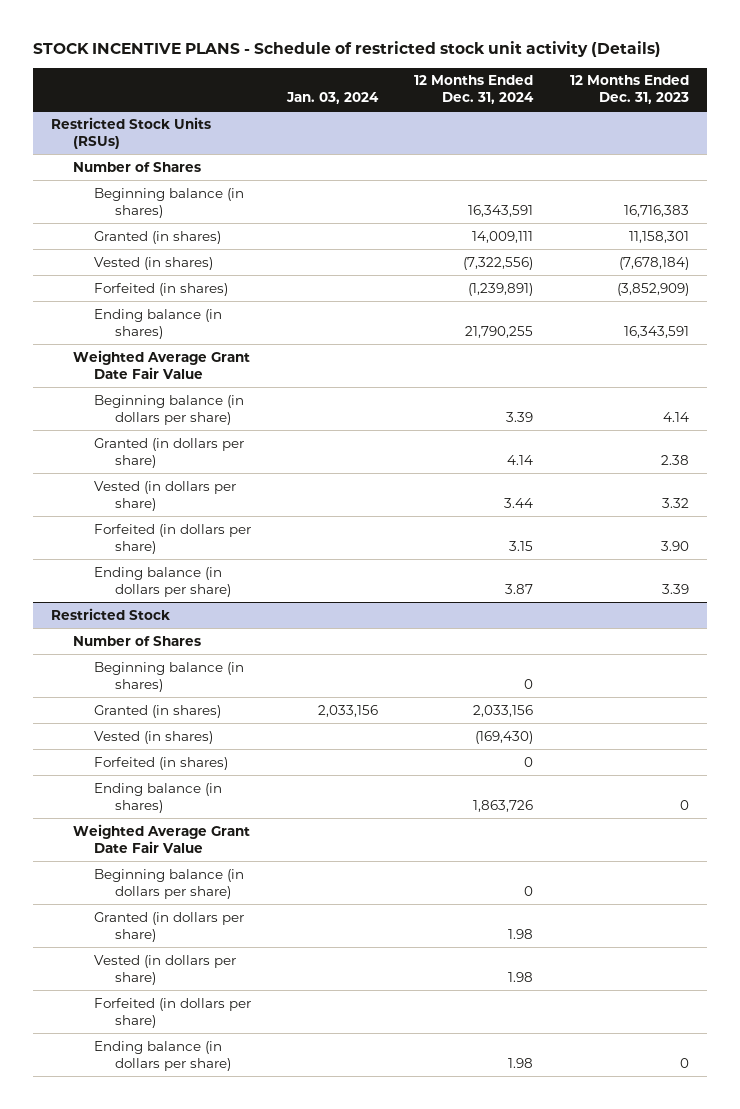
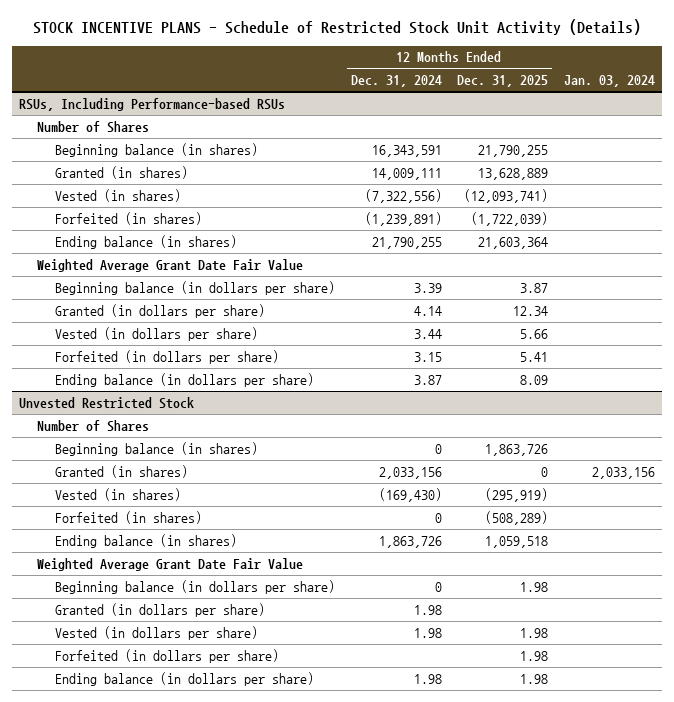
[33,41,662,58] STOCK INCENTIVE PLANS - Schedule of restricted stock unit activity (Details) -> [32,19,641,36] STOCK INCENTIVE PLANS - Schedule of Restricted Stock Unit Activity (Details)
[569,75,689,105] 12 Months Ended Dec. 31, 2023 -> none
none -> [457,74,549,87] Dec. 31, 2025
[51,116,212,149] Restricted Stock Units (RSUs) -> none
none -> [19,97,286,111] RSUs, Including Performance-based RSUs
[51,607,171,620] Restricted Stock -> [19,396,195,409] Unvested Restricted Stock

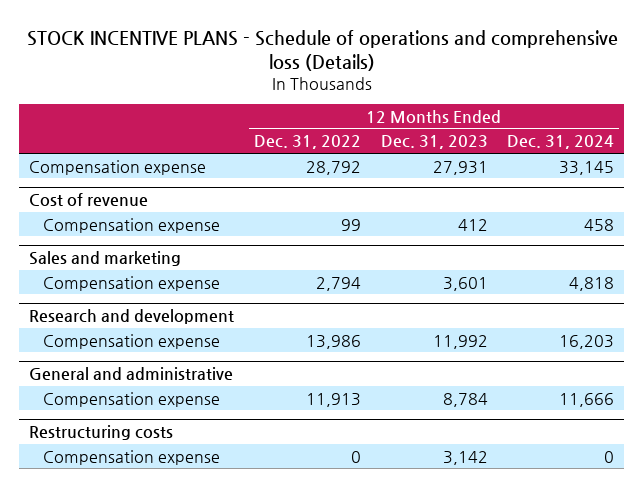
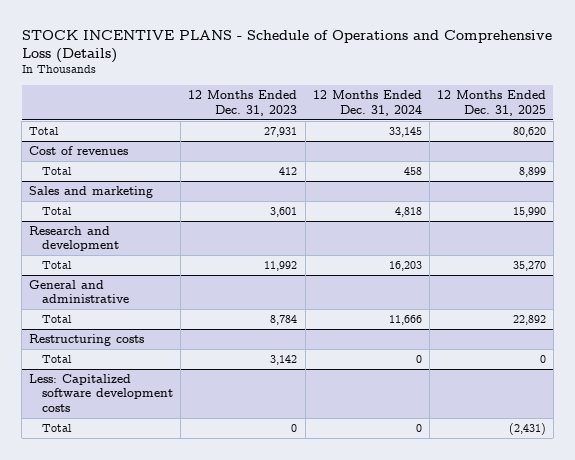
[26,29,618,71] STOCK INCENTIVE PLANS - Schedule of operations and comprehensive loss (Details) -> [21,29,552,63] STOCK INCENTIVE PLANS - Schedule of Operations and Comprehensive Loss (Details)
[254,135,362,150] Dec. 31, 2022 -> none
none -> [436,90,546,116] 12 Months Ended Dec. 31, 2025
[29,159,207,175] Compensation expense -> [29,127,60,136] Total
[29,193,149,207] Cost of revenue -> [29,146,129,156] Cost of revenues
[42,217,220,233] Compensation expense -> [42,167,73,176] Total
[42,275,220,291] Compensation expense -> [42,207,73,216] Total
[42,333,220,349] Compensation expense -> [42,261,73,270] Total
[42,391,220,407] Compensation expense -> [42,315,73,324] Total
[42,449,220,465] Compensation expense -> [42,355,73,364] Total
none -> [29,374,174,412] Less: Capitalized software development costs
none -> [42,424,73,433] Total

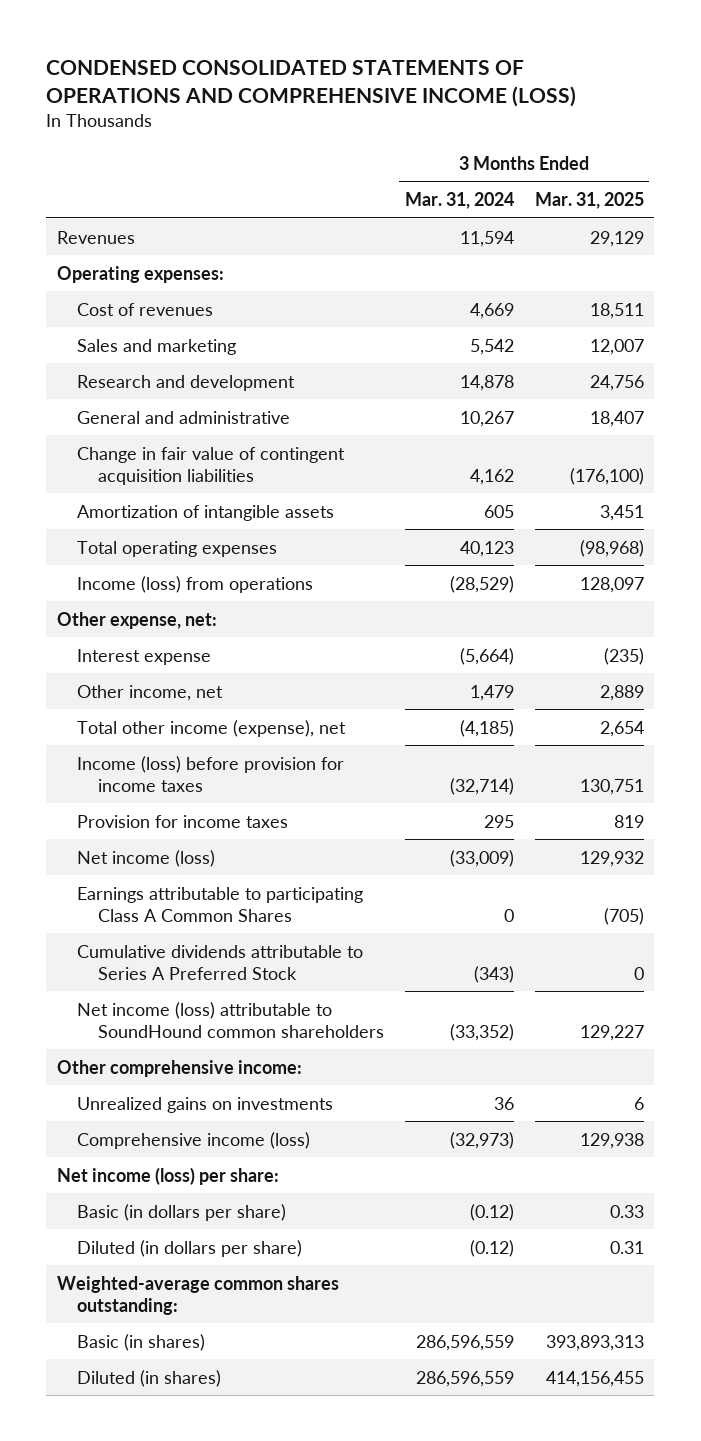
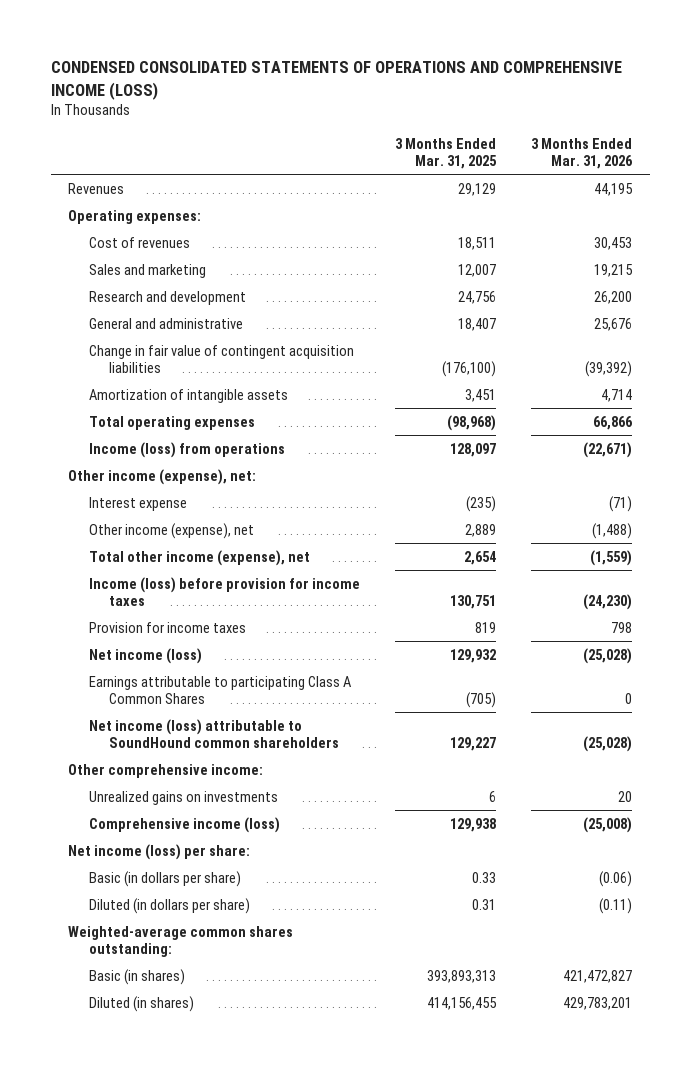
[404,192,514,210] Mar. 31, 2024 -> none
none -> [530,137,633,169] 3 Months Ended Mar. 31, 2026
[56,611,217,629] Other expense, net: -> [68,468,257,485] Other income (expense), net:
[77,684,224,701] Other income, net -> [88,522,254,539] Other income (expense), net
[77,944,364,980] Cumulative dividends attributable to Series A Preferred Stock -> none

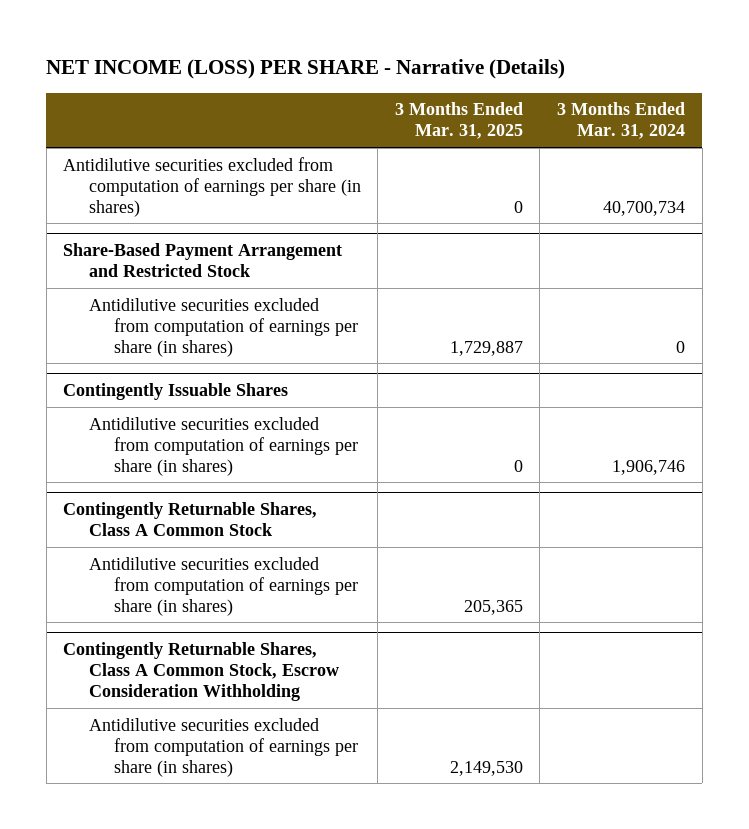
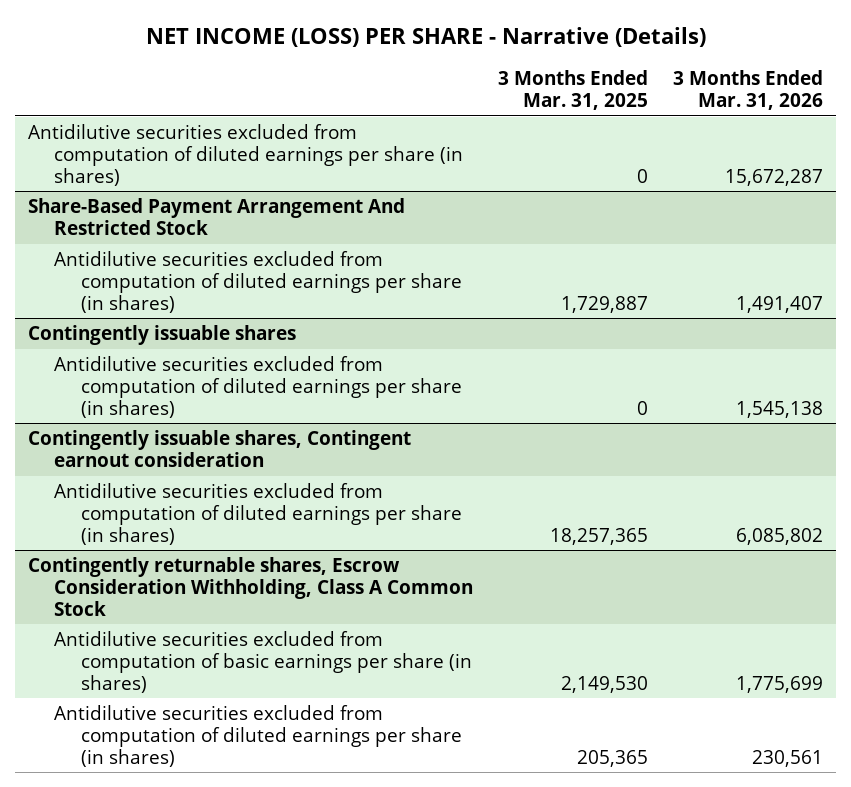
[557,102,686,140] 3 Months Ended Mar. 31, 2024 -> none
none -> [673,70,824,111] 3 Months Ended Mar. 31, 2026
[63,502,318,537] Contingently Returnable Shares, Class A Common Stock -> none
[63,156,361,217] Antidilutive securities excluded from computation of earnings per share (in shares) -> [27,124,464,186] Antidilutive securities excluded from computation of diluted earnings per share (in shares)
[63,243,343,278] Share-Based Payment Arrangement and Restricted Stock -> [27,198,405,235] Share-Based Payment Arrangement And Restricted Stock
[88,297,359,357] Antidilutive securities excluded from computation of earnings per share (in shares) -> [54,251,463,313] Antidilutive securities excluded from computation of diluted earnings per share (in shares)
[63,383,289,401] Contingently Issuable Shares -> [27,325,296,346] Contingently issuable shares
[88,416,359,476] Antidilutive securities excluded from computation of earnings per share (in shares) -> [54,356,463,418] Antidilutive securities excluded from computation of diluted earnings per share (in shares)
none -> [27,430,411,467] Contingently issuable shares, Contingent earnout consideration
[88,556,359,616] Antidilutive securities excluded from computation of earnings per share (in shares) -> [54,483,463,545] Antidilutive securities excluded from computation of diluted earnings per share (in shares)
[463,599,523,615] 205,365 -> [550,527,649,545] 18,257,365
[63,642,339,701] Contingently Returnable Shares, Class A Common Stock, Escrow Consideration Withholding -> [27,557,474,616] Contingently returnable shares, Escrow Consideration Withholding, Class A Common Stock
none -> [54,631,473,693] Antidilutive securities excluded from computation of basic earnings per share (in shares)
[88,717,359,777] Antidilutive securities excluded from computation of earnings per share (in shares) -> [54,705,463,767] Antidilutive securities excluded from computation of diluted earnings per share (in shares)
[449,760,523,776] 2,149,530 -> [577,749,649,767] 205,365

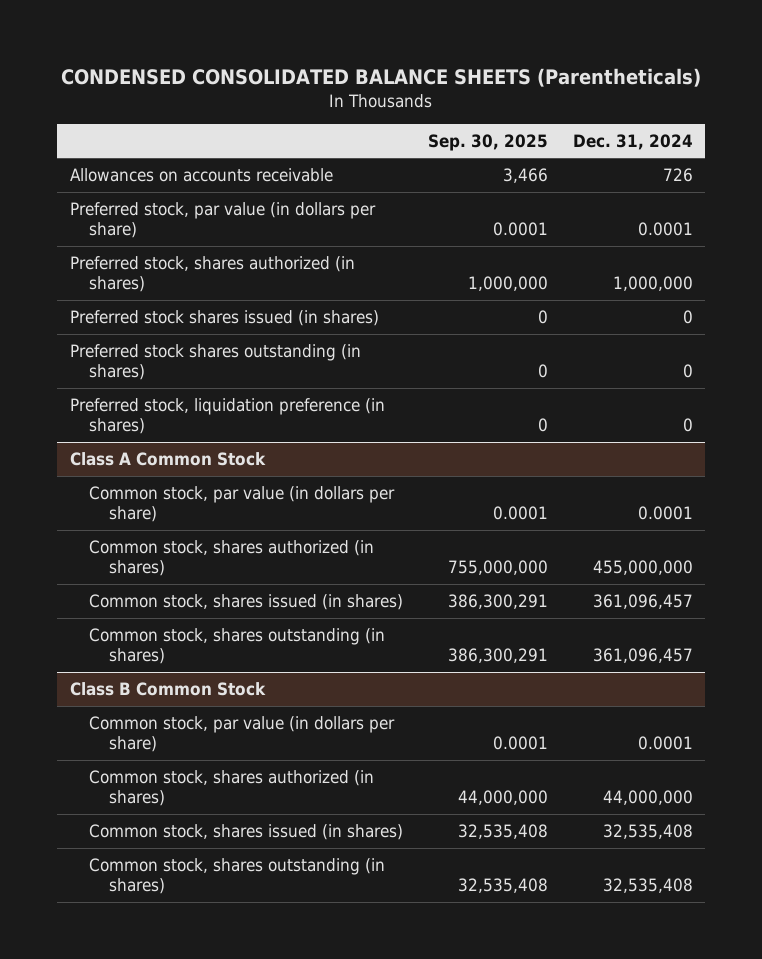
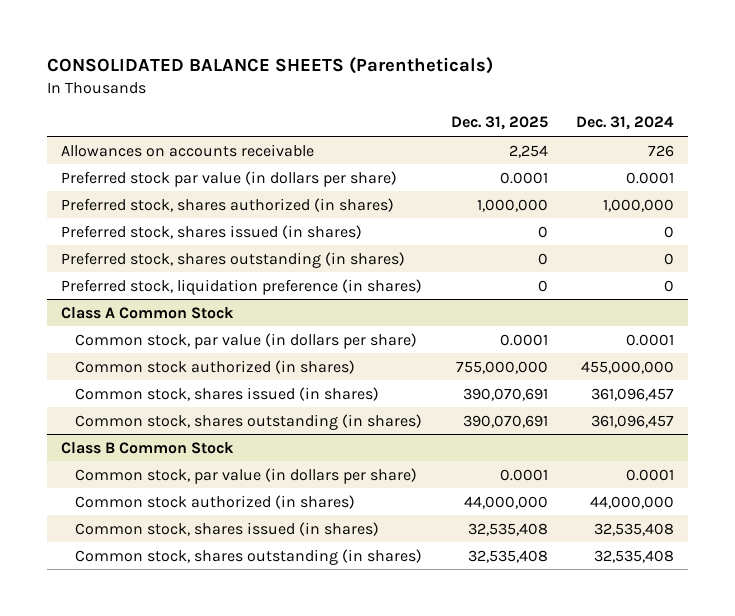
[61,67,702,87] CONDENSED CONSOLIDATED BALANCE SHEETS (Parentheticals) -> [46,57,493,75] CONSOLIDATED BALANCE SHEETS (Parentheticals)
[428,133,549,151] Sep. 30, 2025 -> none
none -> [450,116,548,131] Dec. 31, 2025
[69,201,376,239] Preferred stock, par value (in dollars per share) -> [60,170,397,187] Preferred stock par value (in dollars per share)
[69,309,379,326] Preferred stock shares issued (in shares) -> [60,224,362,239] Preferred stock, shares issued (in shares)
[69,343,361,381] Preferred stock shares outstanding (in shares) -> [60,251,405,268] Preferred stock, shares outstanding (in shares)
[89,539,375,577] Common stock, shares authorized (in shares) -> [74,359,355,374] Common stock authorized (in shares)
[89,769,375,807] Common stock, shares authorized (in shares) -> [74,494,355,509] Common stock authorized (in shares)

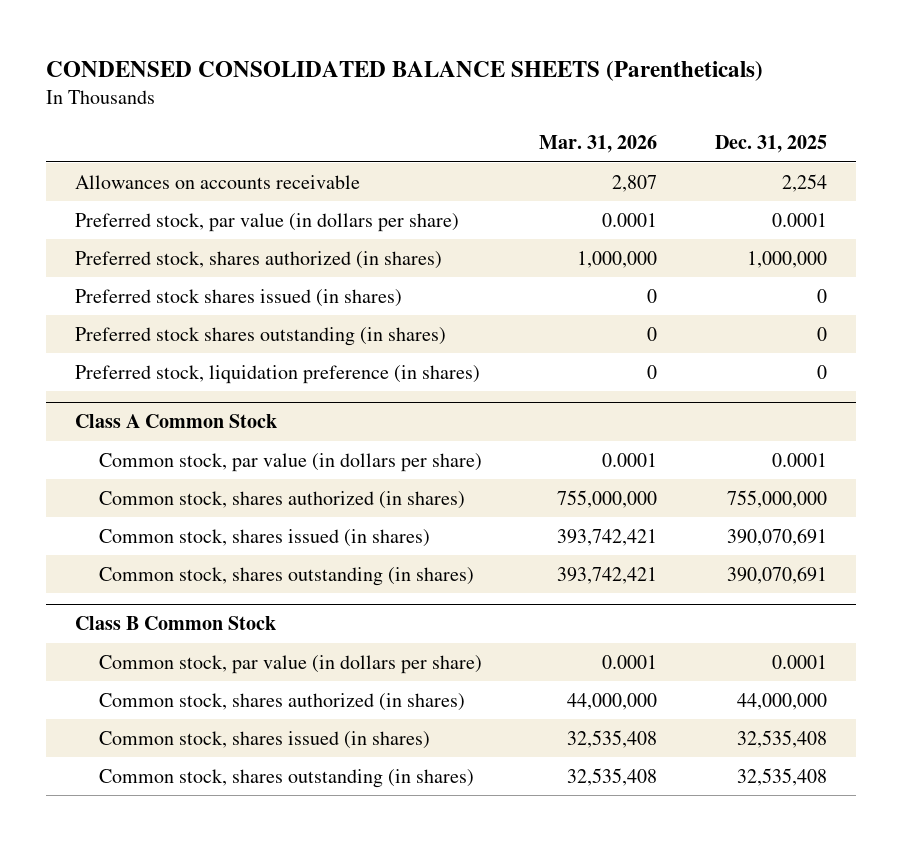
[46,57,493,75] CONSOLIDATED BALANCE SHEETS (Parentheticals) -> [46,60,764,81] CONDENSED CONSOLIDATED BALANCE SHEETS (Parentheticals)
[576,116,675,131] Dec. 31, 2024 -> none
none -> [539,135,658,154] Mar. 31, 2026
[60,170,397,187] Preferred stock par value (in dollars per share) -> [74,212,459,232] Preferred stock, par value (in dollars per share)
[60,224,362,239] Preferred stock, shares issued (in shares) -> [74,288,402,307] Preferred stock shares issued (in shares)
[60,251,405,268] Preferred stock, shares outstanding (in shares) -> [74,326,446,346] Preferred stock shares outstanding (in shares)
[74,359,355,374] Common stock authorized (in shares) -> [98,490,465,509] Common stock, shares authorized (in shares)
[74,494,355,509] Common stock authorized (in shares) -> [98,692,465,711] Common stock, shares authorized (in shares)

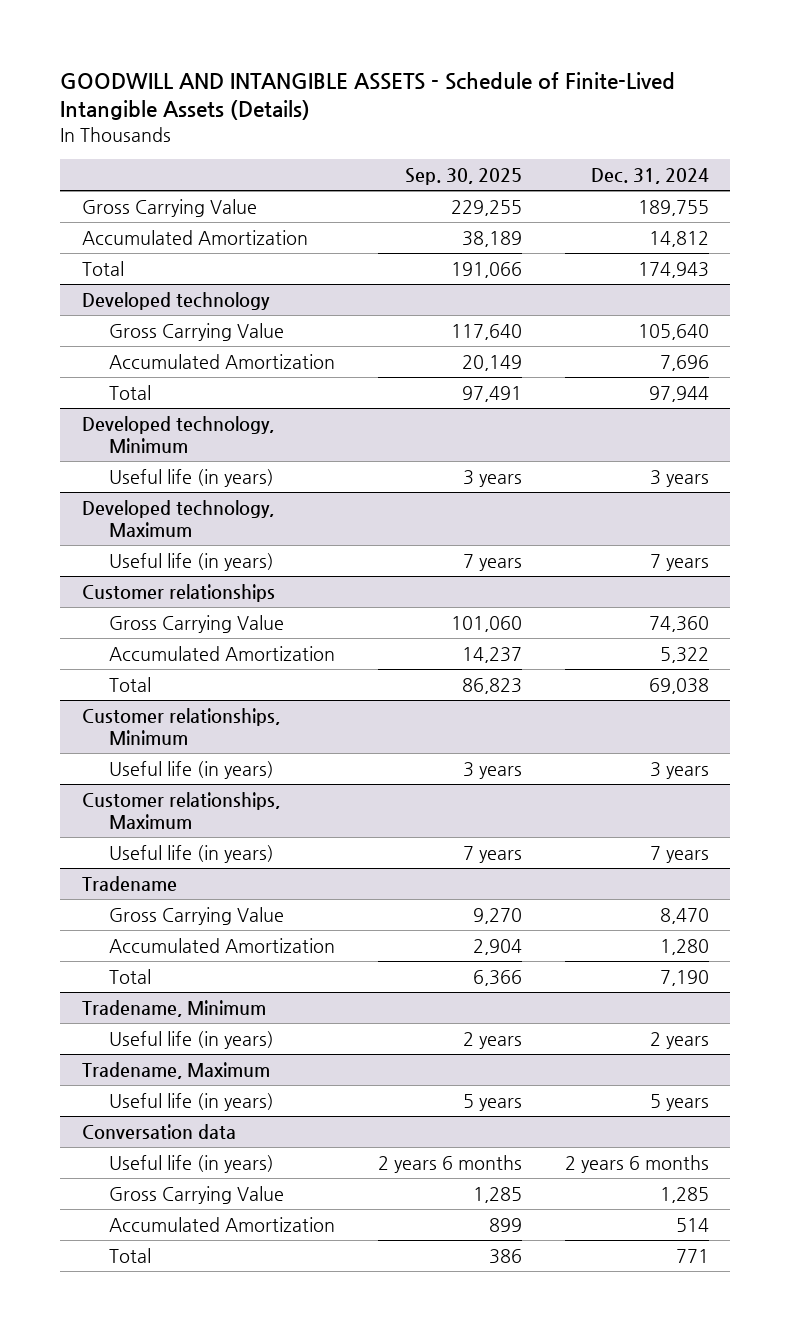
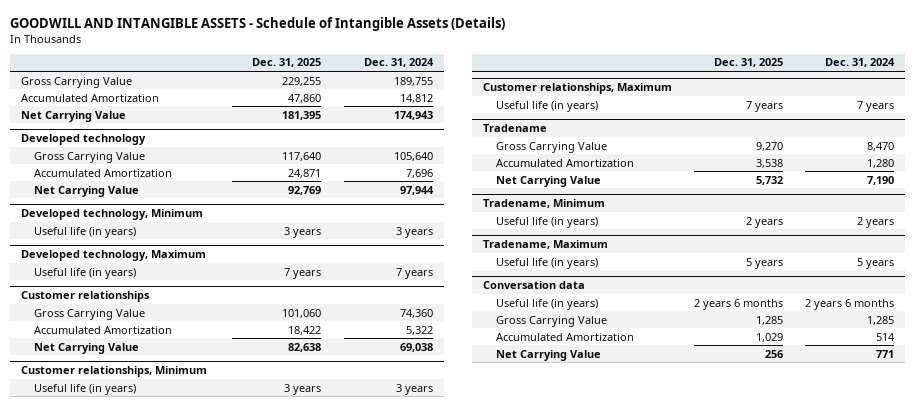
[60,72,676,121] GOODWILL AND INTANGIBLE ASSETS - Schedule of Finite-Lived Intangible Assets (Details) -> [10,16,506,31] GOODWILL AND INTANGIBLE ASSETS - Schedule of Intangible Assets (Details)
[404,167,522,185] Sep. 30, 2025 -> none
none -> [252,58,322,68] Dec. 31, 2025
[81,261,124,277] Total -> [21,110,127,122] Net Carrying Value
[108,385,151,401] Total -> [34,185,140,197] Net Carrying Value
[108,677,151,693] Total -> [34,342,140,354] Net Carrying Value
[108,969,151,985] Total -> [495,175,601,187] Net Carrying Value
[108,1248,151,1264] Total -> [495,349,601,361] Net Carrying Value

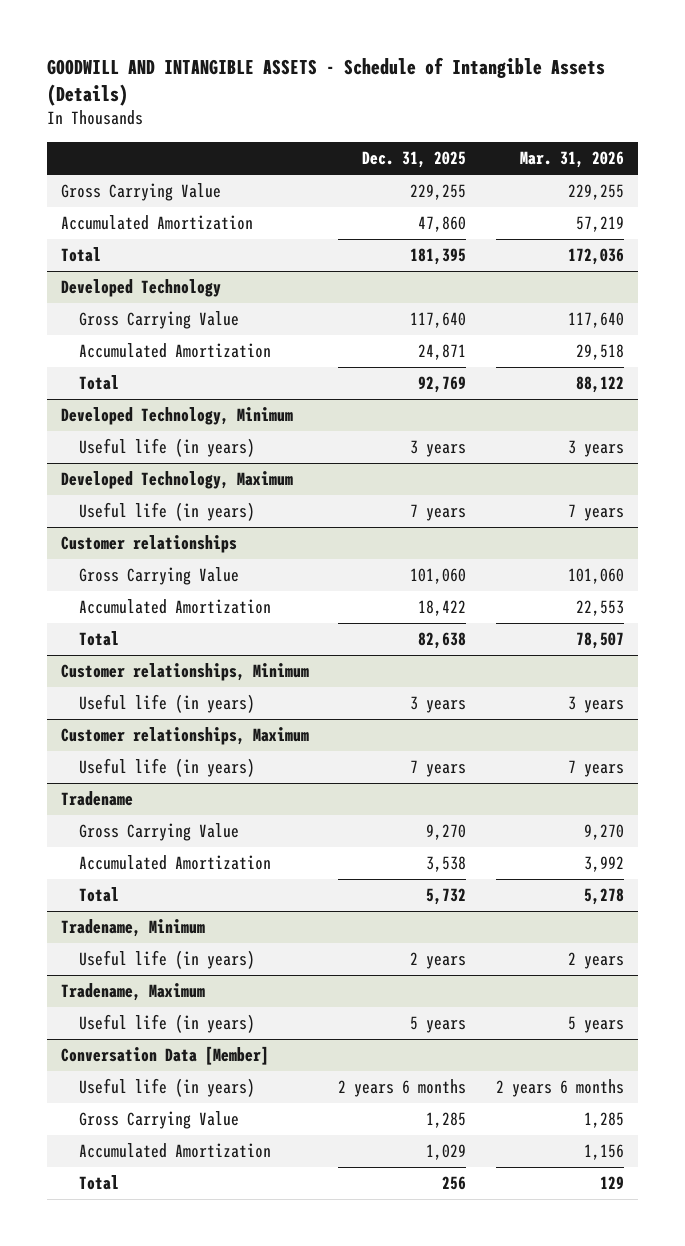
[363,58,434,68] Dec. 31, 2024 -> none
none -> [519,151,624,169] Mar. 31, 2026
[21,110,127,122] Net Carrying Value -> [61,247,102,263] Total
[21,134,147,146] Developed technology -> [61,279,222,298] Developed Technology
[34,185,140,197] Net Carrying Value -> [78,375,119,391] Total
[21,209,204,221] Developed technology, Minimum -> [61,407,294,426] Developed Technology, Minimum
[21,250,207,262] Developed technology, Maximum -> [61,471,294,490] Developed Technology, Maximum
[34,342,140,354] Net Carrying Value -> [78,631,119,647] Total
[495,175,601,187] Net Carrying Value -> [78,887,119,903] Total
[482,281,585,290] Conversation data -> [61,1046,270,1066] Conversation Data [Member]
[495,349,601,361] Net Carrying Value -> [78,1175,119,1191] Total

